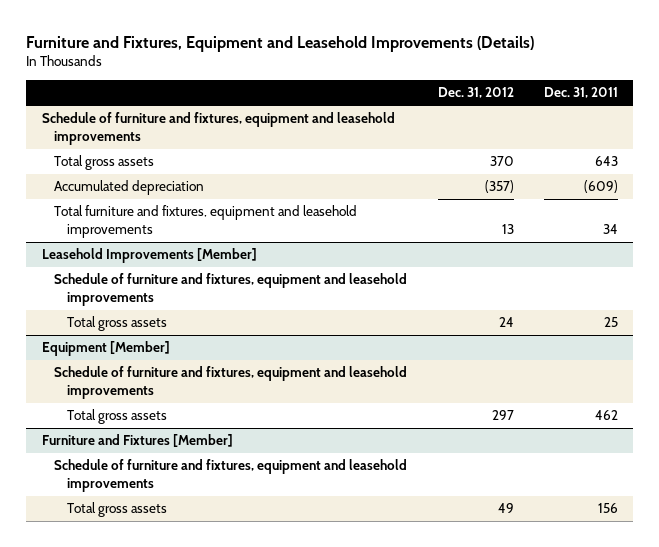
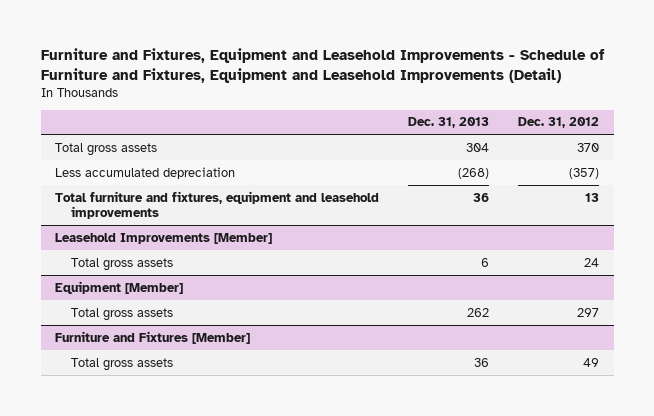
[26,35,535,52] Furniture and Fixtures, Equipment and Leasehold Improvements (Details) -> [40,48,605,83] Furniture and Fixtures, Equipment and Leasehold Improvements - Schedule of Furniture and Fixtures, Equipment and Leasehold Improvements (Detail)
[543,87,618,99] Dec. 31, 2011 -> none
none -> [408,117,490,129] Dec. 31, 2013
[41,112,395,145] Schedule of furniture and fixtures, equipment and leasehold improvements -> none
[54,180,205,196] Accumulated depreciation -> [55,166,236,179] Less accumulated depreciation
[54,273,408,306] Schedule of furniture and fixtures, equipment and leasehold improvements -> none
[54,366,408,399] Schedule of furniture and fixtures, equipment and leasehold improvements -> none
[54,459,408,492] Schedule of furniture and fixtures, equipment and leasehold improvements -> none

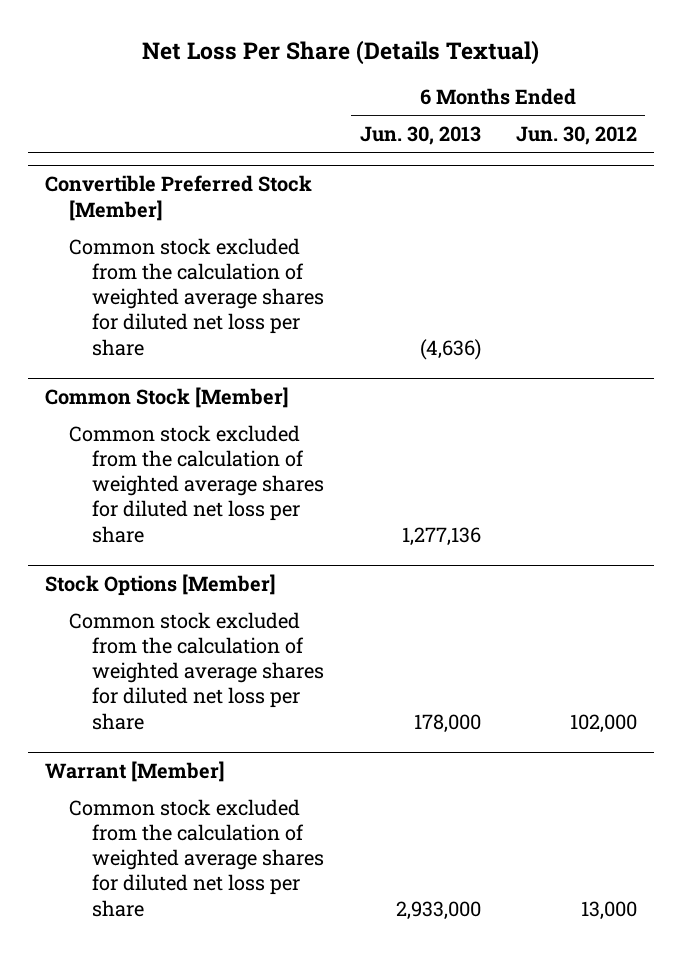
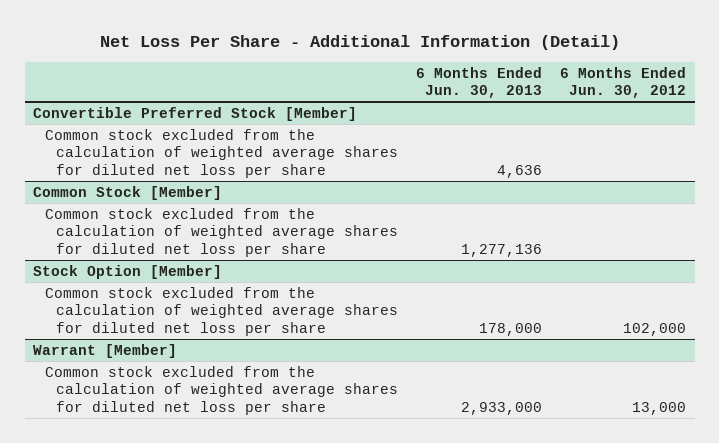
[141,39,539,65] Net Loss Per Share (Details Textual) -> [99,35,620,51] Net Loss Per Share - Additional Information (Detail)
[419,338,481,360] (4,636) -> [496,164,542,178] 4,636
[45,574,277,597] Stock Options [Member] -> [33,264,223,279] Stock Option [Member]

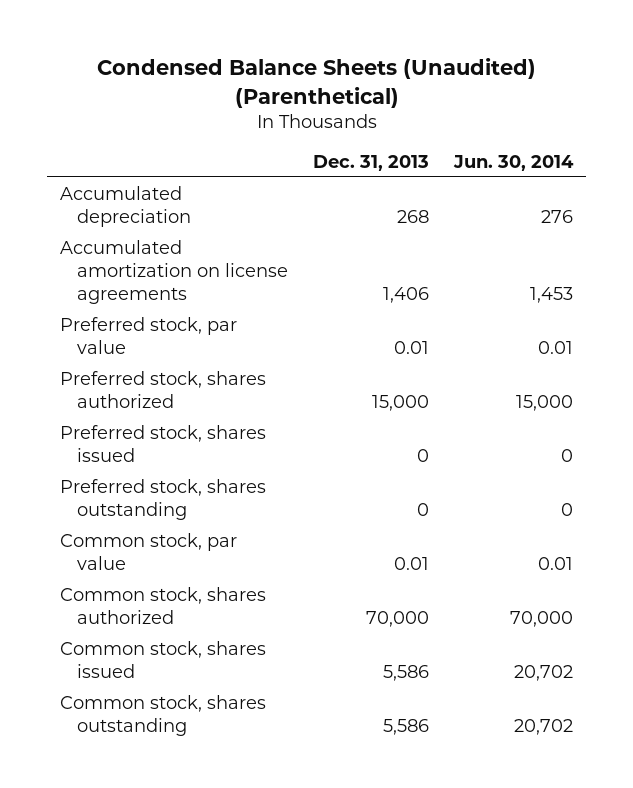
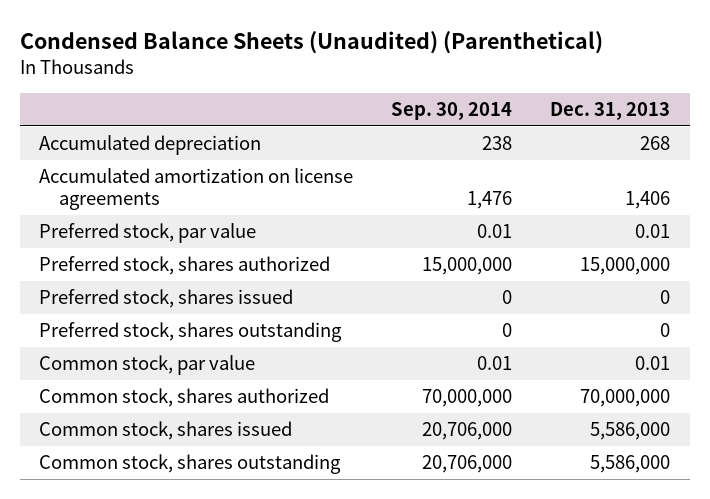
[453,155,575,172] Jun. 30, 2014 -> none
none -> [391,102,513,121] Sep. 30, 2014
[372,394,430,411] 15,000 -> [580,257,671,276] 15,000,000
[366,610,430,627] 70,000 -> [580,389,671,408] 70,000,000
[383,664,430,681] 5,586 -> [590,422,671,441] 5,586,000
[383,718,430,735] 5,586 -> [590,455,671,474] 5,586,000

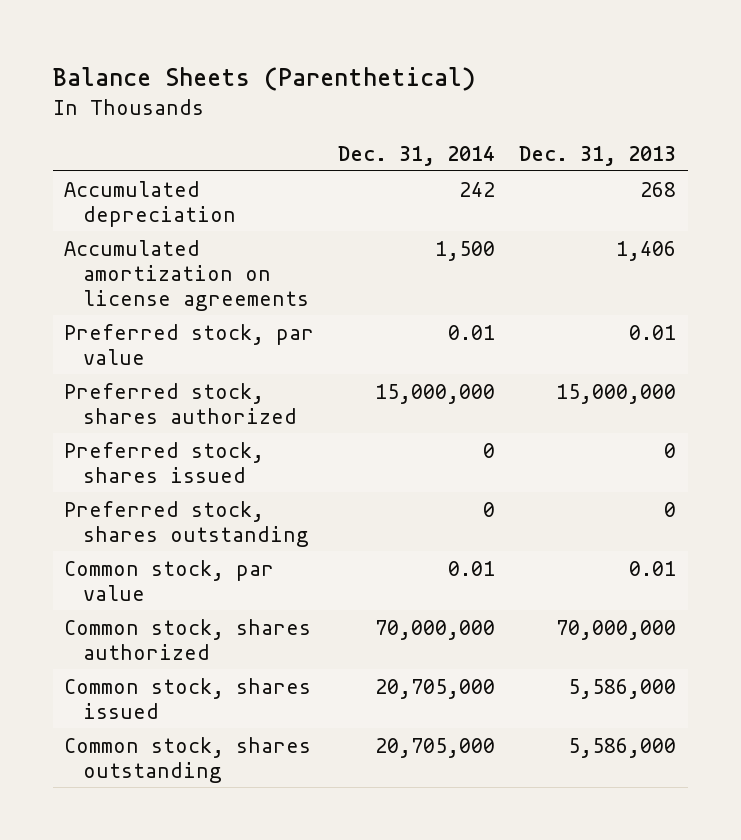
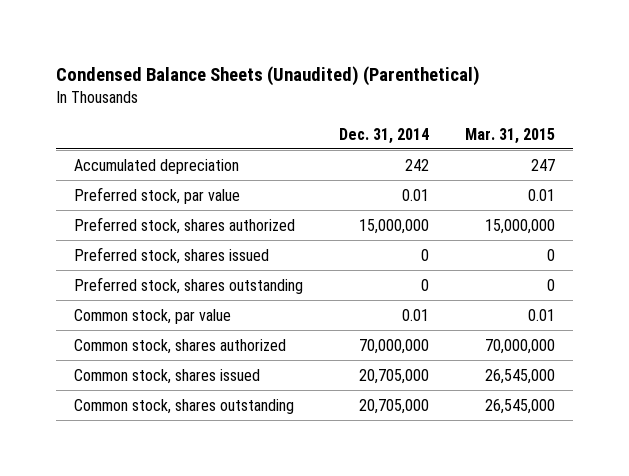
[52,66,476,91] Balance Sheets (Parenthetical) -> [55,65,480,86] Condensed Balance Sheets (Unaudited) (Parenthetical)
[519,146,677,167] Dec. 31, 2013 -> none
none -> [465,127,556,144] Mar. 31, 2015
[64,239,310,311] Accumulated amortization on license agreements -> none

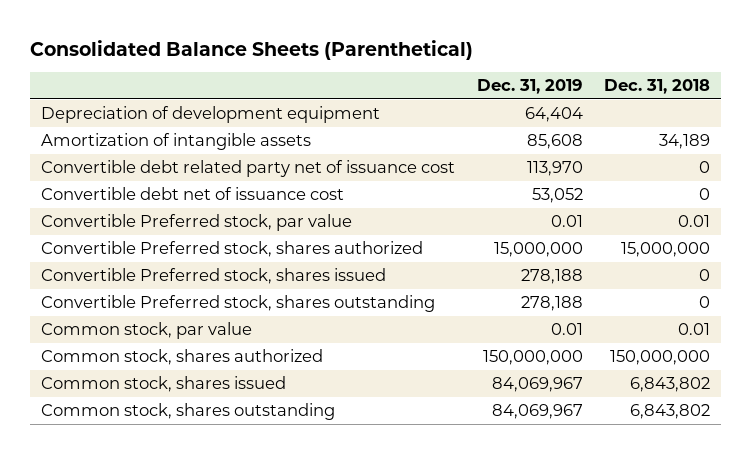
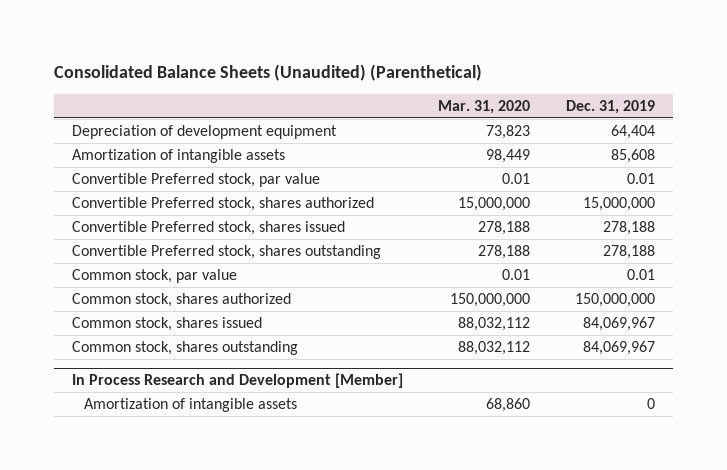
[30,39,474,60] Consolidated Balance Sheets (Parenthetical) -> [54,64,483,82] Consolidated Balance Sheets (Unaudited) (Parenthetical)
[604,79,711,95] Dec. 31, 2018 -> none
none -> [438,99,531,114] Mar. 31, 2020
[40,160,455,178] Convertible debt related party net of issuance cost -> none
[40,187,344,201] Convertible debt net of issuance cost -> none
none -> [71,373,403,389] In Process Research and Development [Member]
none -> [83,397,297,412] Amortization of intangible assets

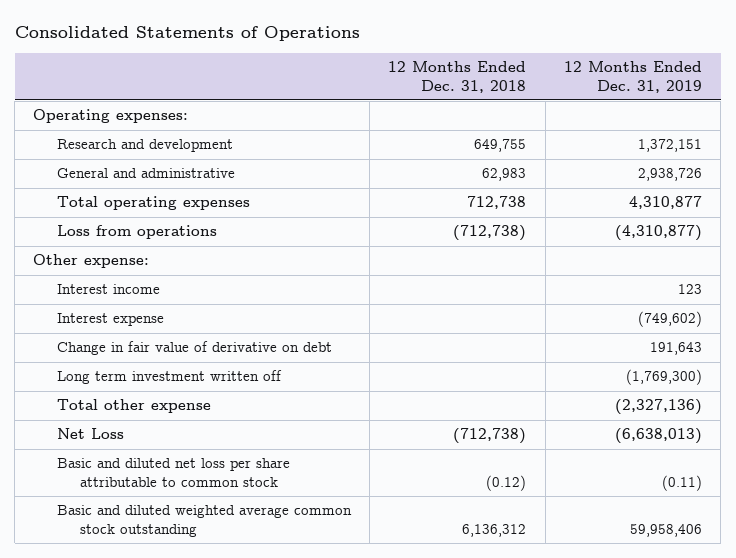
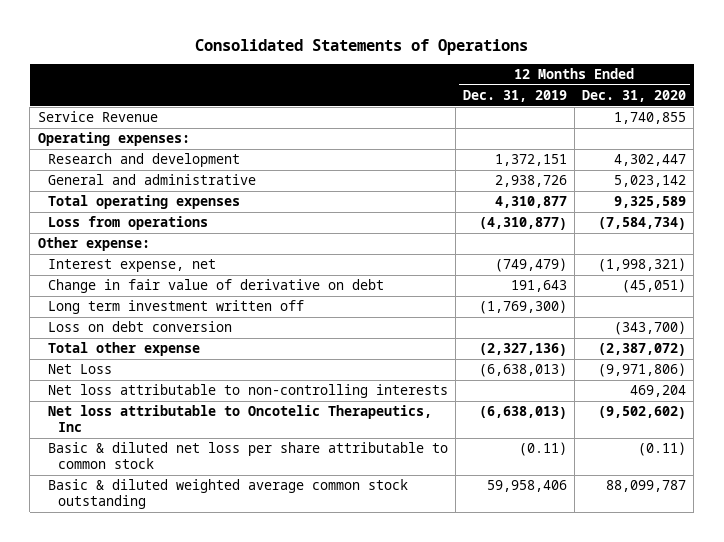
[388,61,527,93] 12 Months Ended Dec. 31, 2018 -> none
none -> [582,90,687,103] Dec. 31, 2020
none -> [37,111,158,123] Service Revenue
[56,284,160,295] Interest income -> none
[56,313,164,327] Interest expense -> [47,259,216,273] Interest expense, net
[638,311,703,328] (749,602) -> [494,258,567,273] (749,479)
none -> [47,321,232,333] Loss on debt conversion
none -> [47,384,448,399] Net loss attributable to non-controlling interests
none -> [47,405,432,433] Net loss attributable to Oncotelic Therapeutics, Inc
[56,458,290,488] Basic and diluted net loss per share attributable to common stock -> [47,442,448,470] Basic & diluted net loss per share attributable to common stock
[56,505,352,538] Basic and diluted weighted average common stock outstanding -> [47,479,408,510] Basic & diluted weighted average common stock outstanding

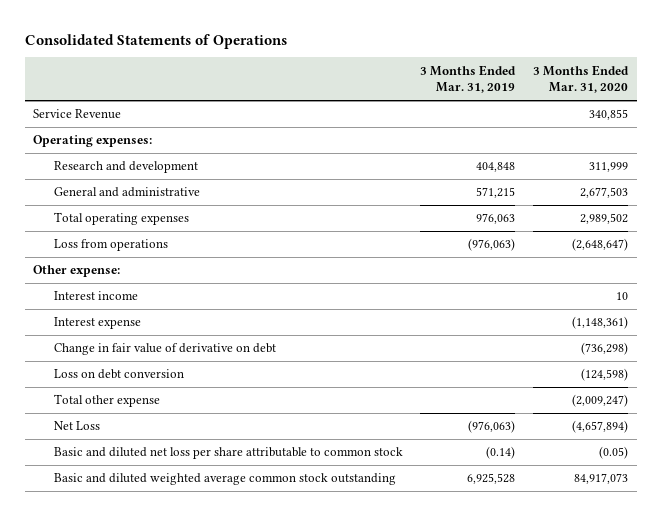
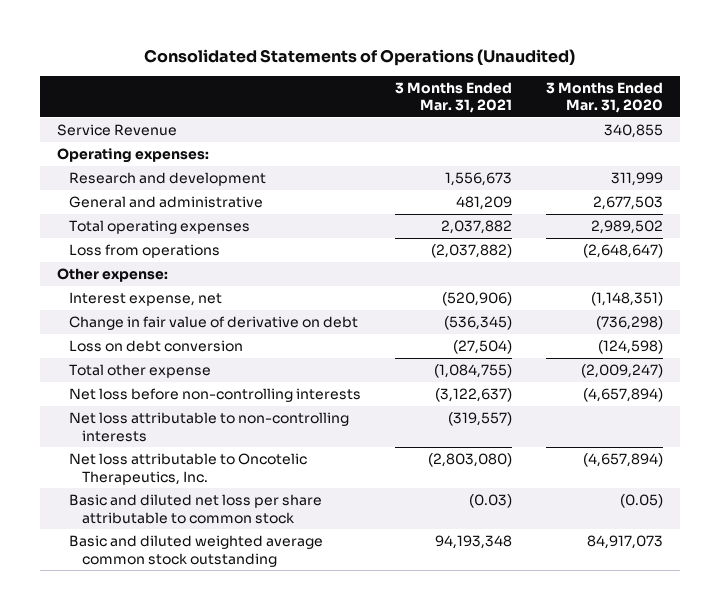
[24,33,287,49] Consolidated Statements of Operations -> [144,48,576,66] Consolidated Statements of Operations (Unaudited)
[420,64,517,94] 3 Months Ended Mar. 31, 2019 -> none
none -> [395,81,513,114] 3 Months Ended Mar. 31, 2021
[53,291,138,301] Interest income -> none
[53,317,141,330] Interest expense -> [69,291,223,306] Interest expense, net
[572,316,629,330] (1,148,361) -> [591,291,664,306] (1,148,351)
none -> [69,387,362,402] Net loss before non-controlling interests
none -> [69,411,350,442] Net loss attributable to non-controlling interests
[53,421,100,431] Net Loss -> [69,452,308,485] Net loss attributable to Oncotelic Therapeutics, Inc.

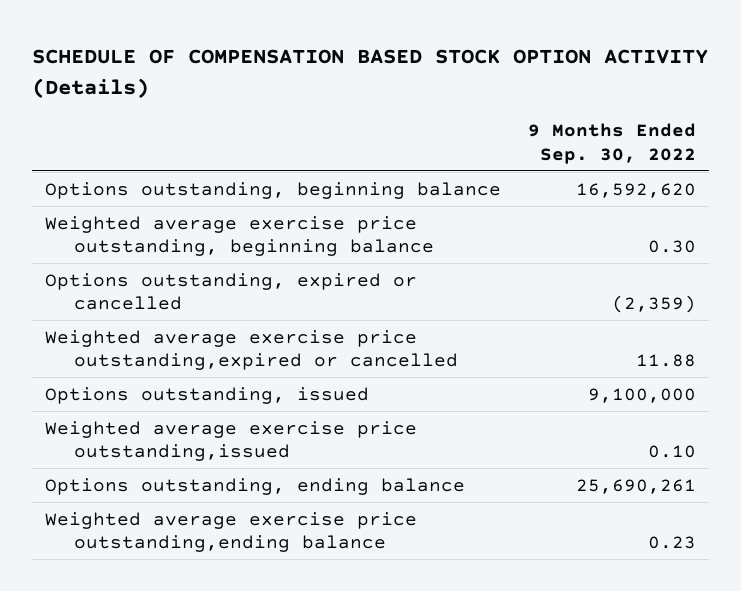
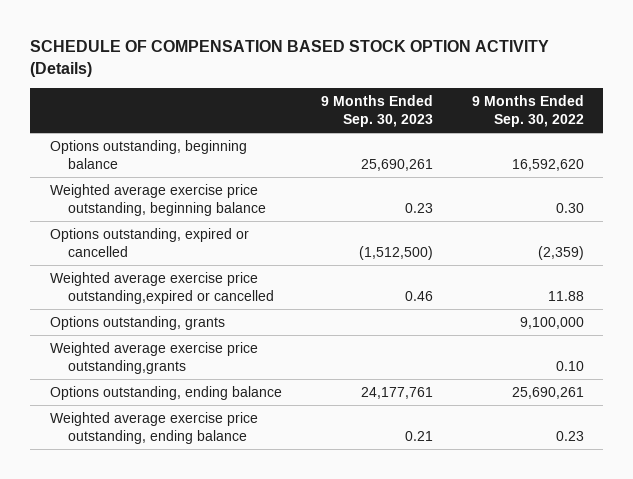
none -> [320,94,433,127] 9 Months Ended Sep. 30, 2023
[45,386,370,404] Options outstanding, issued -> [49,315,225,330] Options outstanding, grants
[45,420,418,462] Weighted average exercise price outstanding,issued -> [49,341,258,374] Weighted average exercise price outstanding,grants
[45,511,418,553] Weighted average exercise price outstanding,ending balance -> [49,411,258,444] Weighted average exercise price outstanding, ending balance

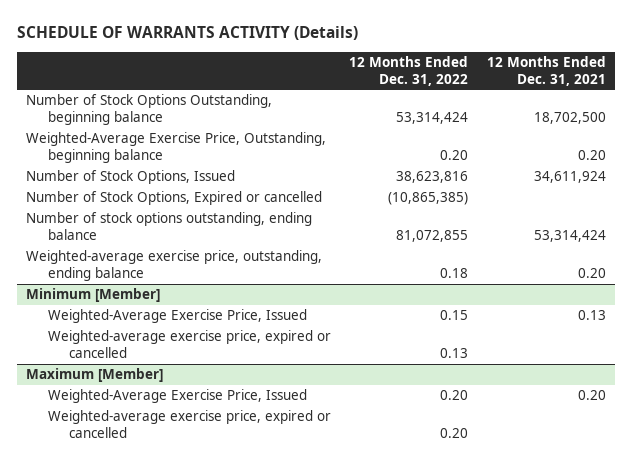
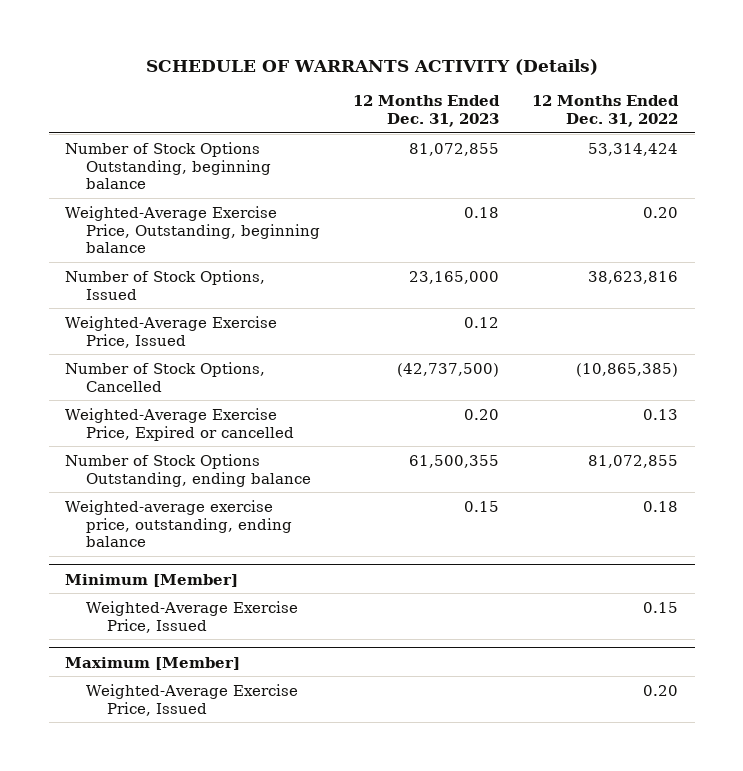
[486,55,606,86] 12 Months Ended Dec. 31, 2021 -> none
none -> [353,95,501,128] 12 Months Ended Dec. 31, 2023
none -> [65,315,278,348] Weighted-Average Exercise Price, Issued
[26,191,323,206] Number of Stock Options, Expired or cancelled -> [65,361,266,392] Number of Stock Options, Cancelled
none -> [65,407,295,441] Weighted-Average Exercise Price, Expired or cancelled
[26,212,313,241] Number of stock options outstanding, ending balance -> [65,453,312,487] Number of Stock Options Outstanding, ending balance
[47,330,331,359] Weighted-average exercise price, expired or cancelled -> none
[47,410,331,439] Weighted-average exercise price, expired or cancelled -> none

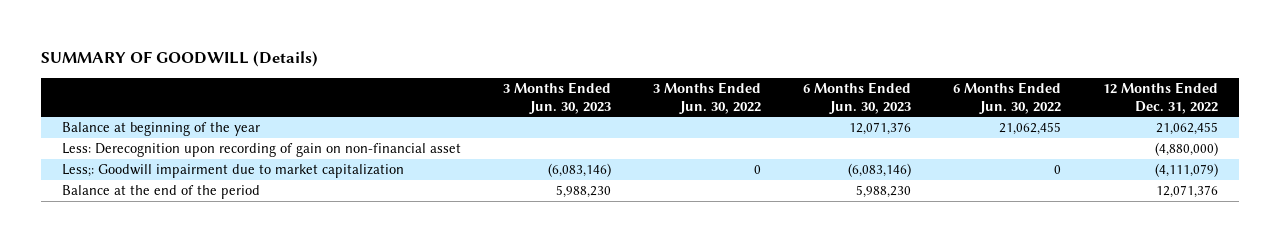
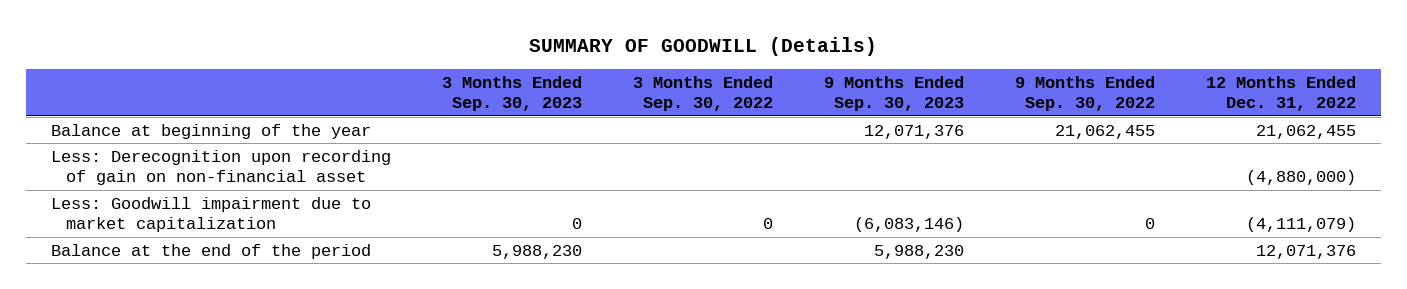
[502,81,611,114] 3 Months Ended Jun. 30, 2023 -> none
[652,81,761,114] 3 Months Ended Jun. 30, 2022 -> none
[803,81,912,114] 6 Months Ended Jun. 30, 2023 -> none
[953,81,1062,114] 6 Months Ended Jun. 30, 2022 -> none
none -> [441,76,582,112] 3 Months Ended Sep. 30, 2023
none -> [632,76,773,112] 3 Months Ended Sep. 30, 2022
none -> [823,76,964,112] 9 Months Ended Sep. 30, 2023
none -> [1014,76,1155,112] 9 Months Ended Sep. 30, 2022
[61,164,404,179] Less;: Goodwill impairment due to market capitalization -> [51,196,372,233] Less: Goodwill impairment due to market capitalization

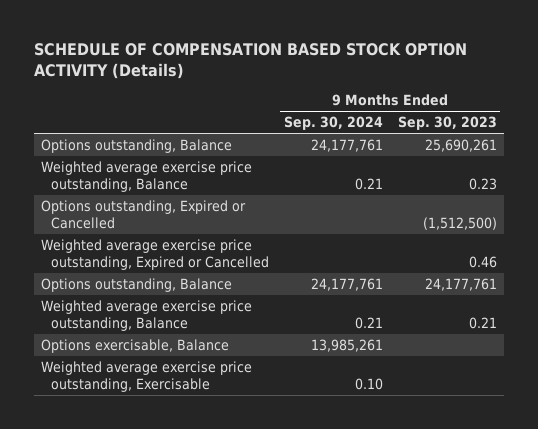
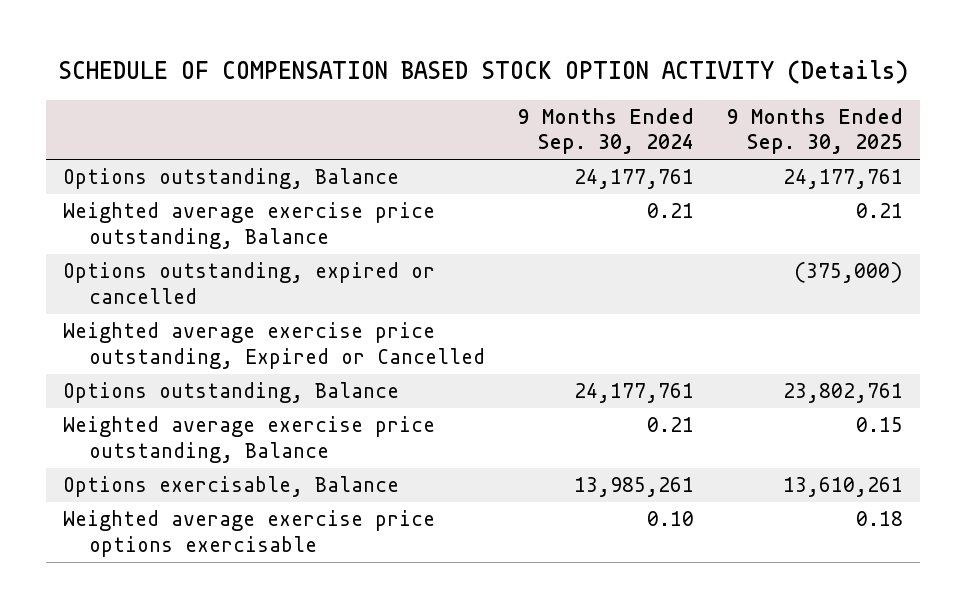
[397,116,497,131] Sep. 30, 2023 -> none
none -> [727,107,904,155] 9 Months Ended Sep. 30, 2025
[41,199,247,229] Options outstanding, Expired or Cancelled -> [62,262,435,304] Options outstanding, expired or cancelled
[41,360,253,392] Weighted average exercise price outstanding, Exercisable -> [62,510,435,557] Weighted average exercise price options exercisable

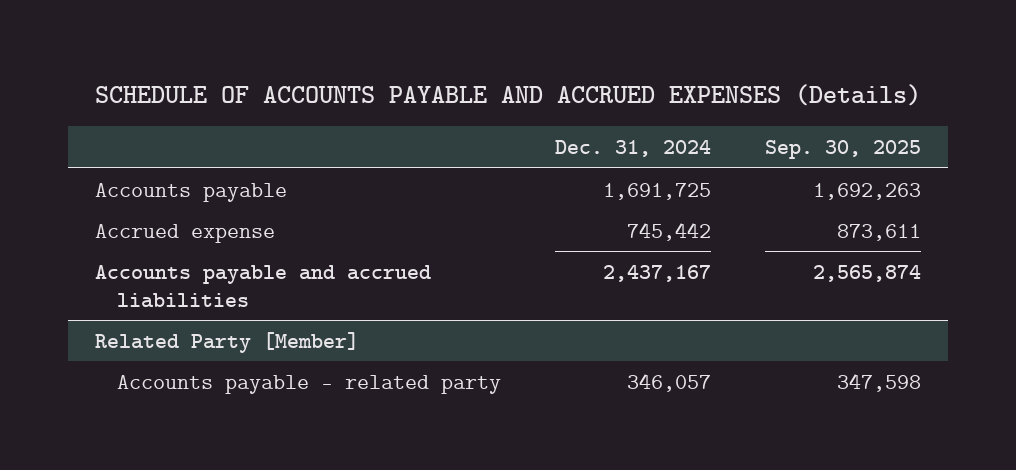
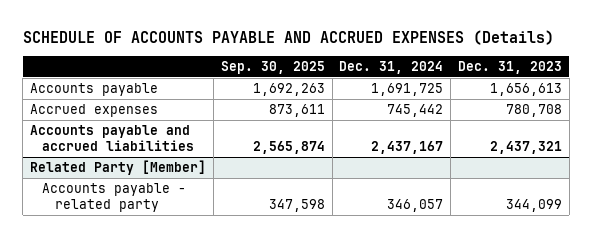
none -> [458,60,563,74] Dec. 31, 2023
[94,223,275,243] Accrued expense -> [30,104,159,118] Accrued expenses

